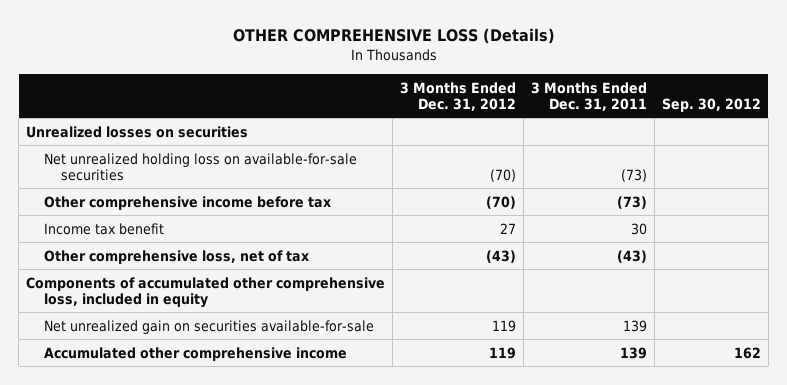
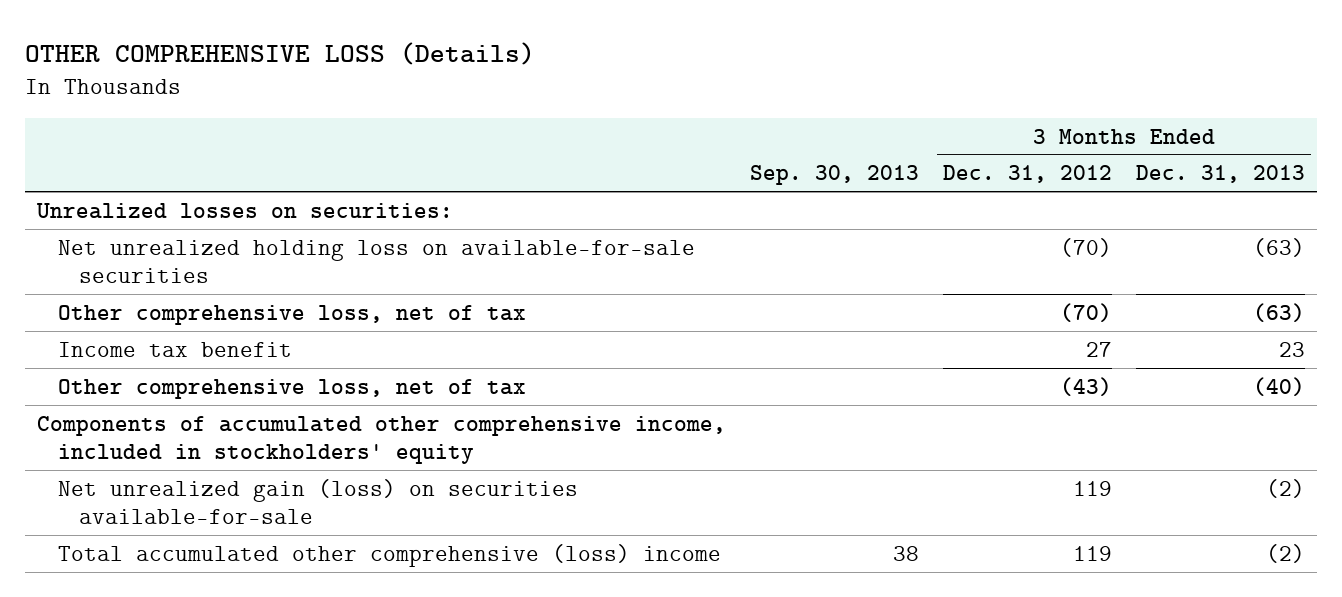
[530,81,647,111] 3 Months Ended Dec. 31, 2011 -> none
[661,97,761,112] Sep. 30, 2012 -> none
none -> [749,165,919,186] Sep. 30, 2013
none -> [1135,165,1305,184] Dec. 31, 2013
[26,125,249,138] Unrealized losses on securities -> [35,202,453,219] Unrealized losses on securities:
[43,195,331,210] Other comprehensive income before tax -> [57,304,526,325] Other comprehensive loss, net of tax
[26,276,386,309] Components of accumulated other comprehensive loss, included in equity -> [36,415,726,464] Components of accumulated other comprehensive income, included in stockholders' equity
[43,319,374,334] Net unrealized gain on securities available-for-sale -> [57,478,578,524] Net unrealized gain (loss) on securities available-for-sale
[43,346,347,361] Accumulated other comprehensive income -> [57,543,721,567] Total accumulated other comprehensive (loss) income

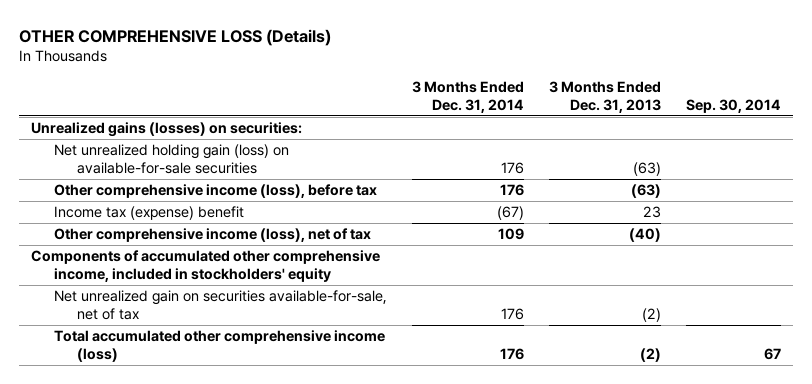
[749,165,919,186] Sep. 30, 2013 -> none
[942,165,1112,184] Dec. 31, 2012 -> none
none -> [412,81,525,113] 3 Months Ended Dec. 31, 2014
none -> [685,98,781,113] Sep. 30, 2014
[35,202,453,219] Unrealized losses on securities: -> [31,122,303,138] Unrealized gains (losses) on securities:
[57,239,695,283] Net unrealized holding loss on available-for-sale securities -> [54,144,290,175] Net unrealized holding gain (loss) on available-for-sale securities
[57,304,526,325] Other comprehensive loss, net of tax -> [54,184,378,199] Other comprehensive income (loss), before tax
[57,341,292,357] Income tax benefit -> [54,206,245,221] Income tax (expense) benefit
[57,378,526,399] Other comprehensive loss, net of tax -> [54,228,372,243] Other comprehensive income (loss), net of tax
[57,478,578,524] Net unrealized gain (loss) on securities available-for-sale -> [54,290,388,321] Net unrealized gain on securities available-for-sale, net of tax
[57,543,721,567] Total accumulated other comprehensive (loss) income -> [54,330,386,363] Total accumulated other comprehensive income (loss)

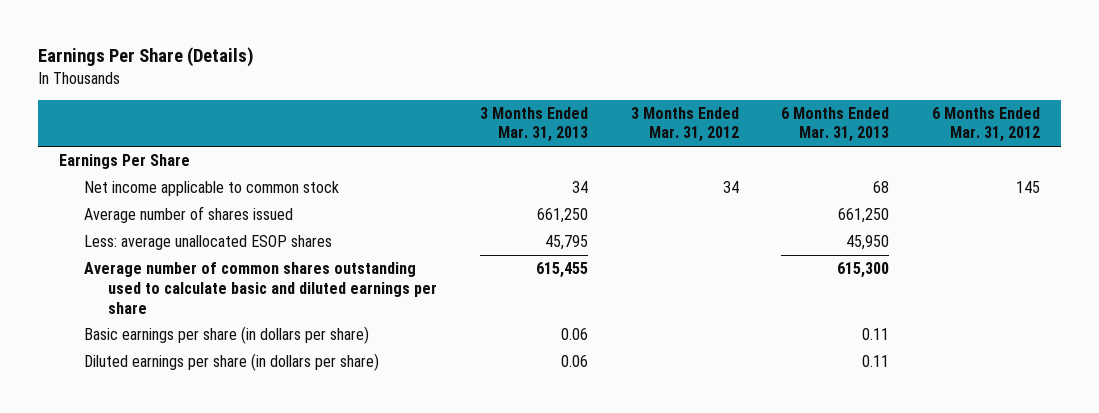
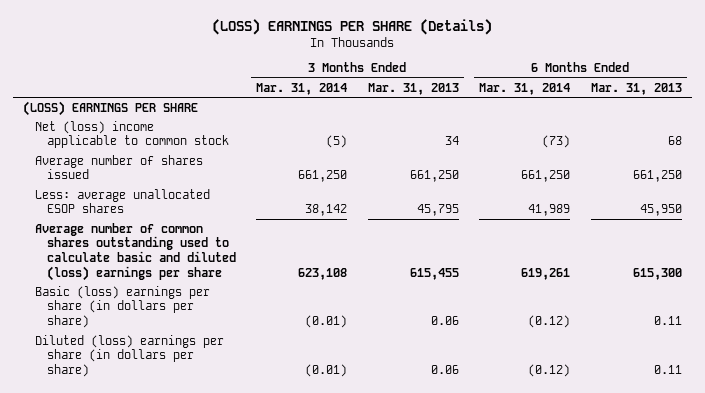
[37,47,254,68] Earnings Per Share (Details) -> [212,19,493,36] (LOSS) EARNINGS PER SHARE (Details)
[630,106,739,143] 3 Months Ended Mar. 31, 2012 -> none
[931,106,1040,143] 6 Months Ended Mar. 31, 2012 -> none
none -> [256,82,348,95] Mar. 31, 2014
none -> [479,82,571,95] Mar. 31, 2014
[58,154,190,170] Earnings Per Share -> [23,100,199,116] (LOSS) EARNINGS PER SHARE
[83,181,339,197] Net income applicable to common stock -> [34,120,229,149] Net (loss) income applicable to common stock
[83,262,438,314] Average number of common shares outstanding used to calculate basic and diluted earnings per share -> [34,222,236,281] Average number of common shares outstanding used to calculate basic and diluted (loss) earnings per share
[83,326,369,345] Basic earnings per share (in dollars per share) -> [34,285,210,329] Basic (loss) earnings per share (in dollars per share)
[83,353,379,372] Diluted earnings per share (in dollars per share) -> [34,334,224,378] Diluted (loss) earnings per share (in dollars per share)

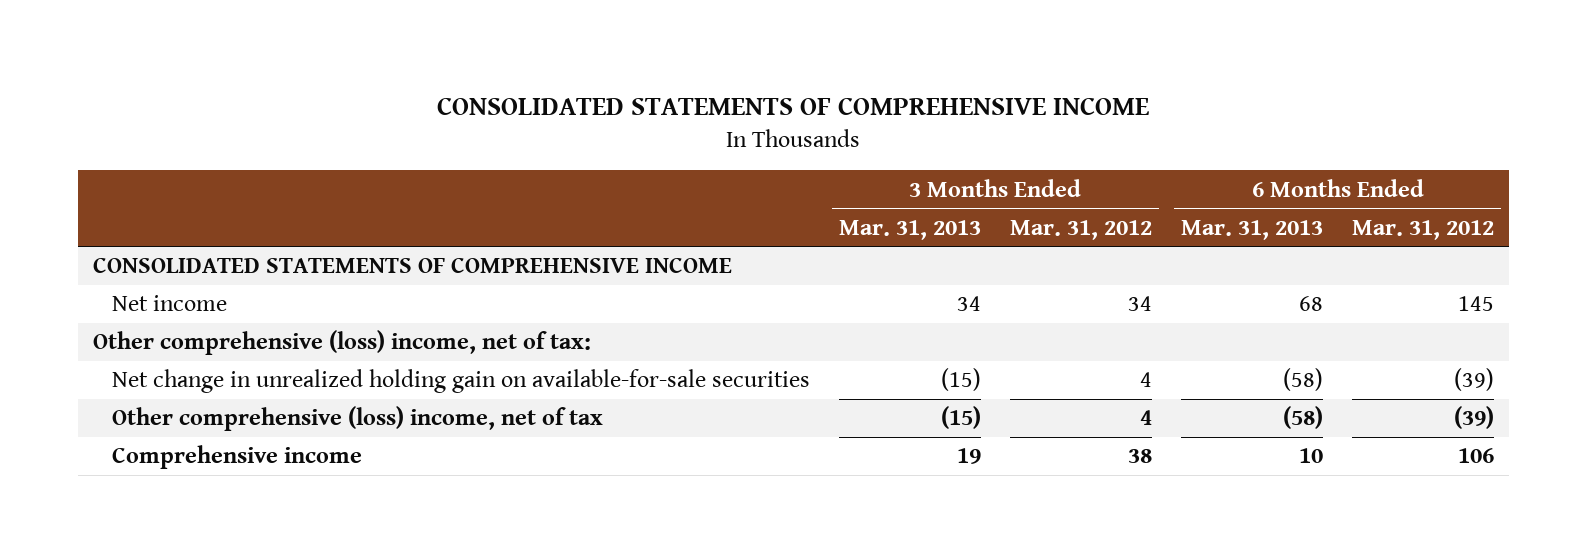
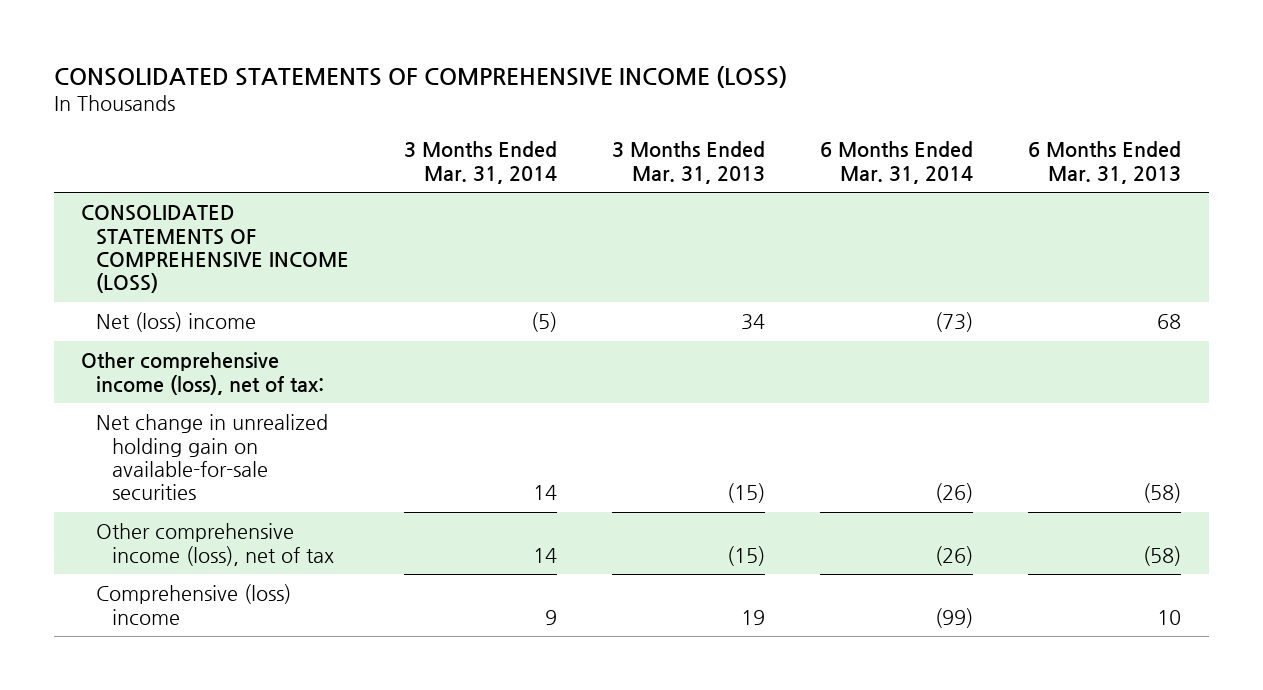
[437,96,1150,115] CONSOLIDATED STATEMENTS OF COMPREHENSIVE INCOME -> [53,66,787,89] CONSOLIDATED STATEMENTS OF COMPREHENSIVE INCOME (LOSS)
[1009,219,1152,240] Mar. 31, 2012 -> none
[1352,219,1495,240] Mar. 31, 2012 -> none
none -> [404,141,558,184] 3 Months Ended Mar. 31, 2014
none -> [820,141,974,184] 6 Months Ended Mar. 31, 2014
[92,258,732,274] CONSOLIDATED STATEMENTS OF COMPREHENSIVE INCOME -> [81,205,350,294] CONSOLIDATED STATEMENTS OF COMPREHENSIVE INCOME (LOSS)
[111,295,227,312] Net income -> [96,312,257,333] Net (loss) income
[92,330,591,356] Other comprehensive (loss) income, net of tax: -> [81,352,325,395] Other comprehensive income (loss), net of tax:
[111,406,603,432] Other comprehensive (loss) income, net of tax -> [96,523,334,566] Other comprehensive income (loss), net of tax
[111,445,362,470] Comprehensive income -> [96,584,292,625] Comprehensive (loss) income

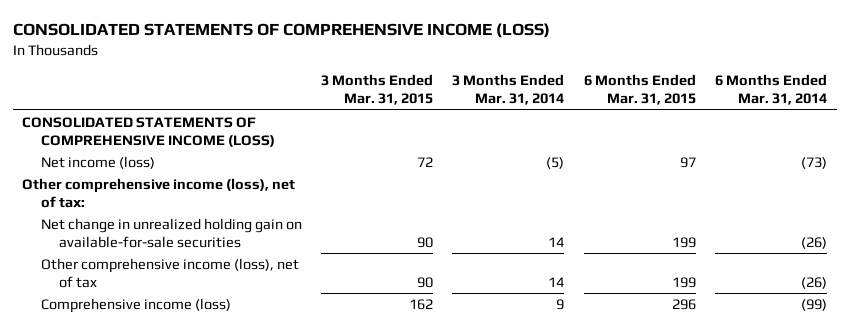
[612,141,766,184] 3 Months Ended Mar. 31, 2013 -> none
[1028,141,1182,184] 6 Months Ended Mar. 31, 2013 -> none
none -> [320,74,433,106] 3 Months Ended Mar. 31, 2015
none -> [583,74,696,106] 6 Months Ended Mar. 31, 2015
[96,312,257,333] Net (loss) income -> [40,155,155,169] Net income (loss)
[96,584,292,625] Comprehensive (loss) income -> [40,297,231,313] Comprehensive income (loss)

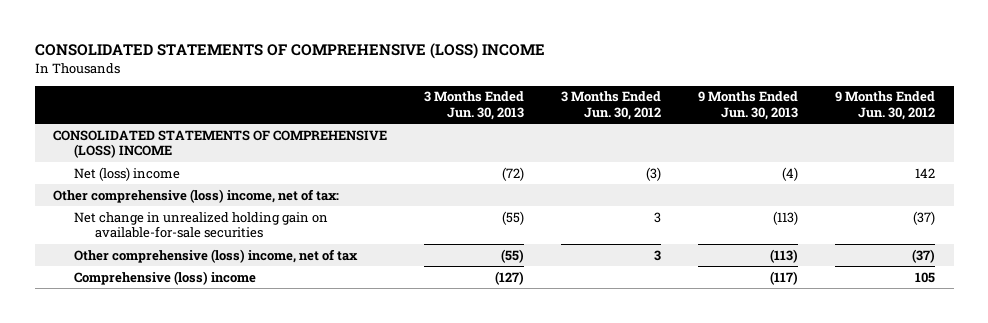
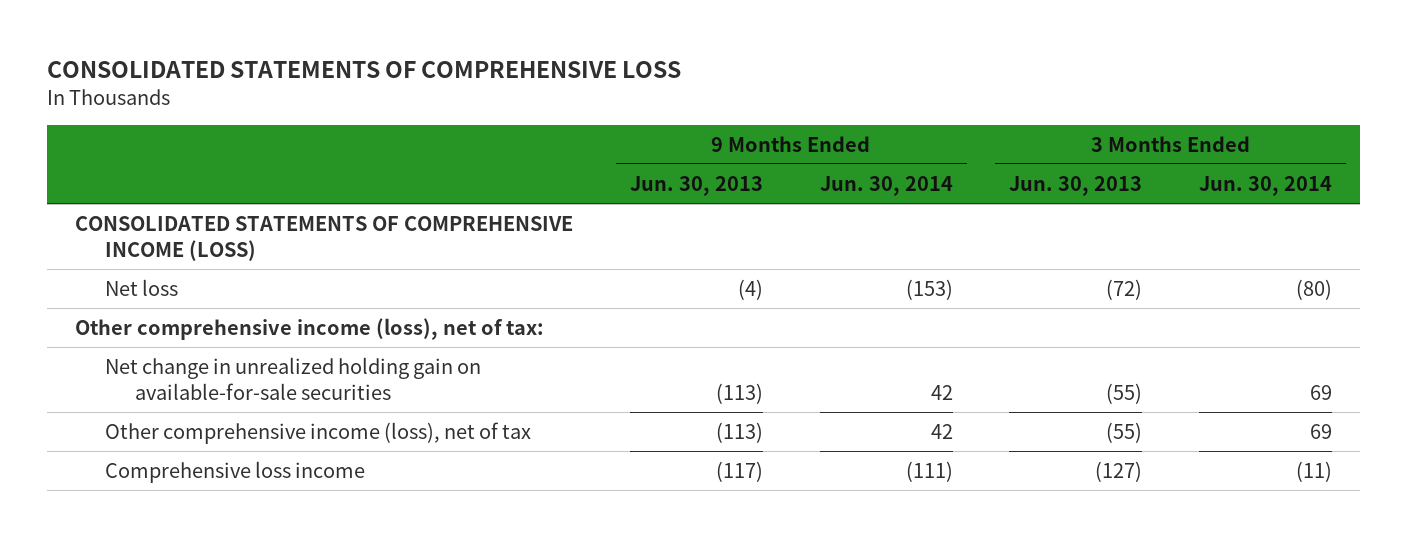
[34,42,545,59] CONSOLIDATED STATEMENTS OF COMPREHENSIVE (LOSS) INCOME -> [46,60,681,78] CONSOLIDATED STATEMENTS OF COMPREHENSIVE LOSS
[561,91,662,120] 3 Months Ended Jun. 30, 2012 -> none
[835,91,936,120] 9 Months Ended Jun. 30, 2012 -> none
none -> [819,175,953,196] Jun. 30, 2014
none -> [1199,175,1333,196] Jun. 30, 2014
[53,129,388,159] CONSOLIDATED STATEMENTS OF COMPREHENSIVE (LOSS) INCOME -> [75,215,574,261] CONSOLIDATED STATEMENTS OF COMPREHENSIVE INCOME (LOSS)
[73,166,180,181] Net (loss) income -> [105,278,179,296] Net loss
[53,188,340,203] Other comprehensive (loss) income, net of tax: -> [75,317,545,340] Other comprehensive income (loss), net of tax:
[73,248,358,263] Other comprehensive (loss) income, net of tax -> [105,421,532,444] Other comprehensive income (loss), net of tax
[73,270,256,285] Comprehensive (loss) income -> [105,460,366,483] Comprehensive loss income

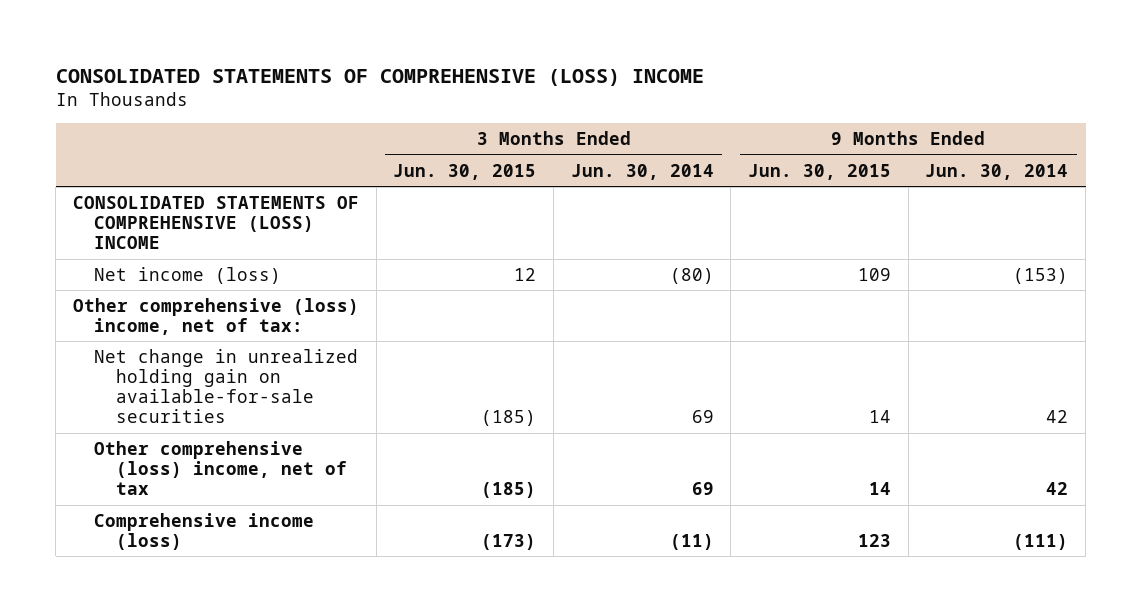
[46,60,681,78] CONSOLIDATED STATEMENTS OF COMPREHENSIVE LOSS -> [55,68,704,86] CONSOLIDATED STATEMENTS OF COMPREHENSIVE (LOSS) INCOME
[630,175,764,196] Jun. 30, 2013 -> none
[1009,175,1143,196] Jun. 30, 2013 -> none
none -> [393,163,537,180] Jun. 30, 2015
none -> [748,163,892,180] Jun. 30, 2015
[75,215,574,261] CONSOLIDATED STATEMENTS OF COMPREHENSIVE INCOME (LOSS) -> [73,195,360,250] CONSOLIDATED STATEMENTS OF COMPREHENSIVE (LOSS) INCOME
[105,278,179,296] Net loss -> [94,266,282,284] Net income (loss)
[75,317,545,340] Other comprehensive income (loss), net of tax: -> [73,297,360,335] Other comprehensive (loss) income, net of tax:
[105,421,532,444] Other comprehensive income (loss), net of tax -> [94,440,347,496] Other comprehensive (loss) income, net of tax
[105,460,366,483] Comprehensive loss income -> [94,512,315,550] Comprehensive income (loss)

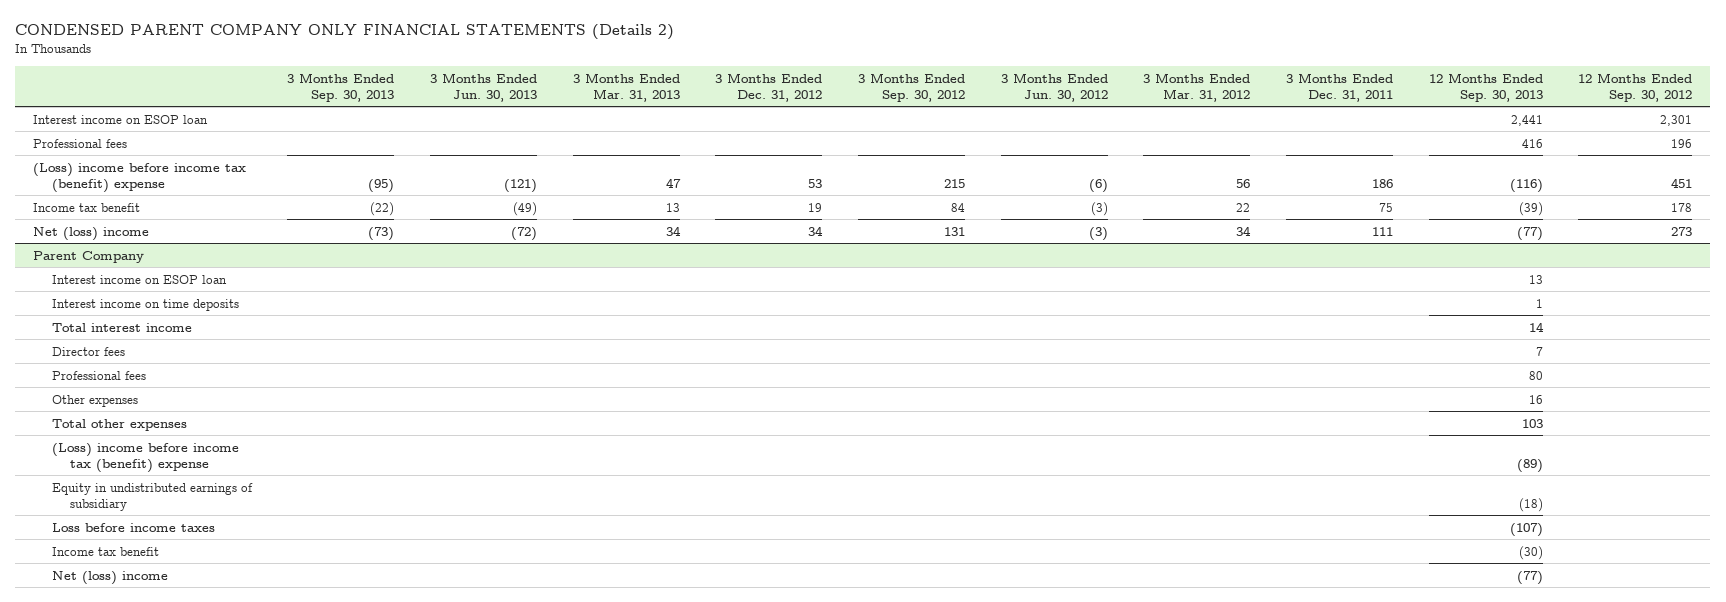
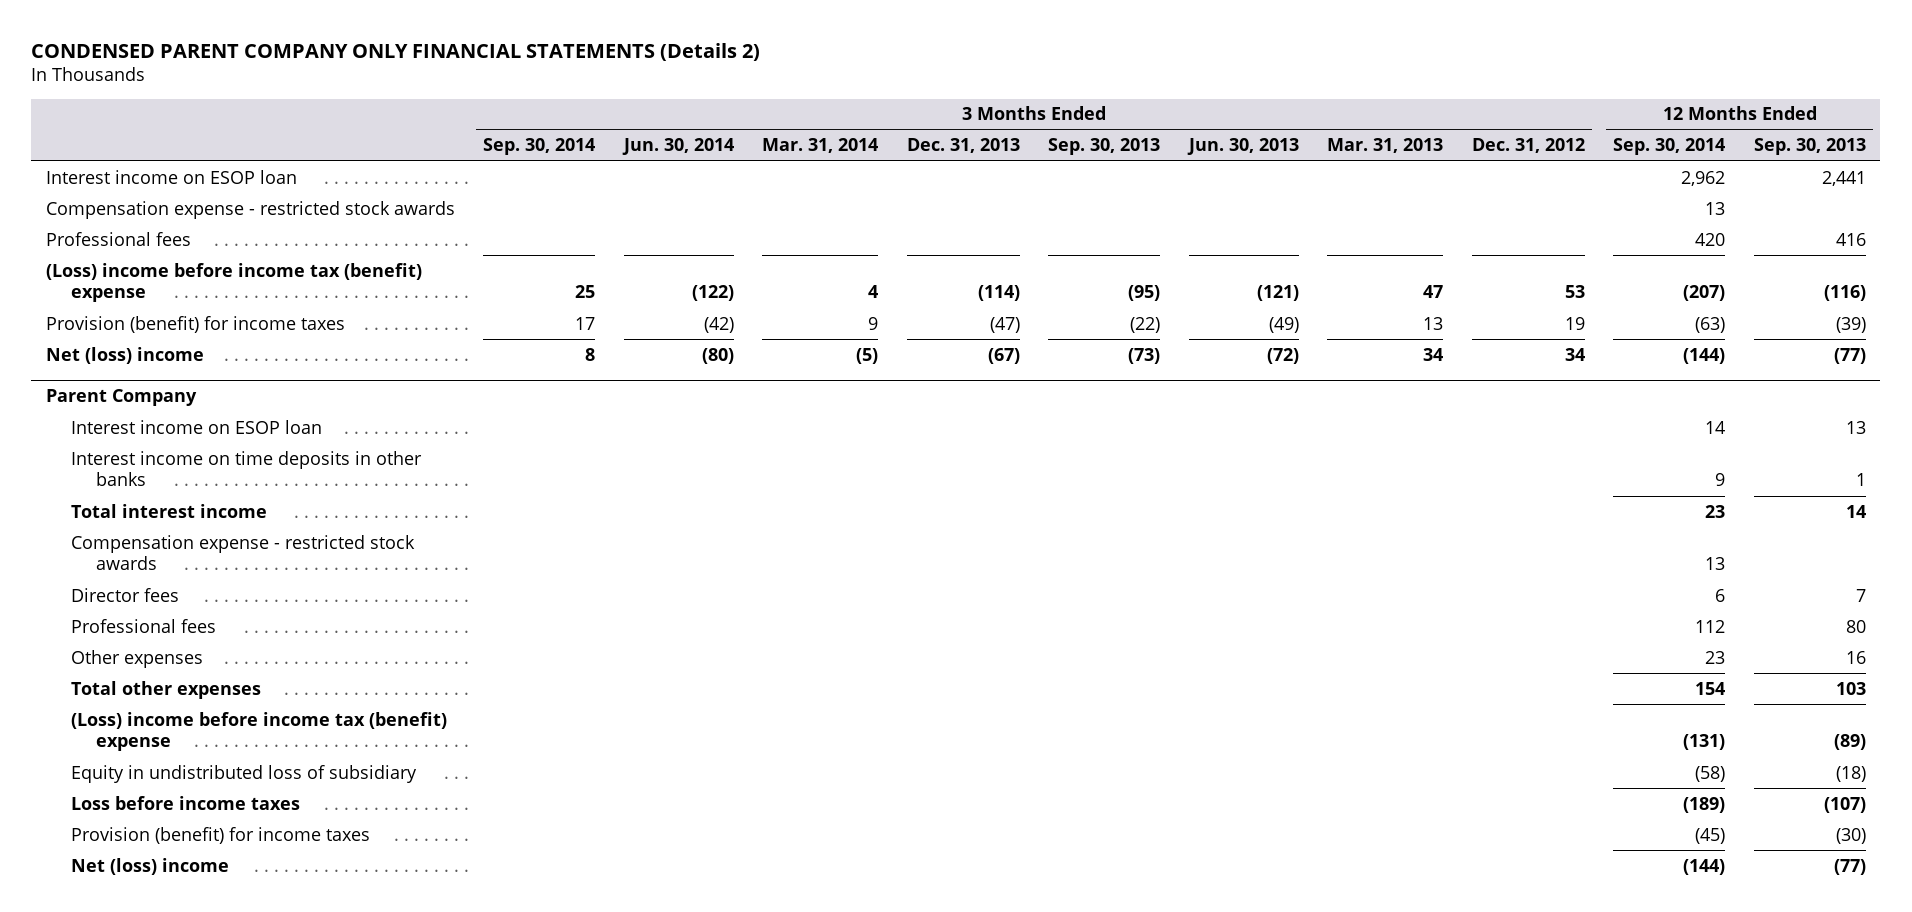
[857,72,965,102] 3 Months Ended Sep. 30, 2012 -> none
[1000,72,1108,102] 3 Months Ended Jun. 30, 2012 -> none
[1143,72,1251,102] 3 Months Ended Mar. 31, 2012 -> none
[1285,72,1393,102] 3 Months Ended Dec. 31, 2011 -> none
[1578,72,1693,102] 12 Months Ended Sep. 30, 2012 -> none
none -> [483,138,596,156] Sep. 30, 2014
none -> [621,138,734,156] Jun. 30, 2014
none -> [762,138,879,154] Mar. 31, 2014
none -> [906,138,1020,154] Dec. 31, 2013
none -> [1613,138,1726,156] Sep. 30, 2014
none -> [45,200,455,219] Compensation expense - restricted stock awards
[33,202,141,212] Income tax benefit -> [45,315,345,333] Provision (benefit) for income taxes
[51,298,239,311] Interest income on time deposits -> [70,450,422,487] Interest income on time deposits in other banks
none -> [70,534,415,571] Compensation expense - restricted stock awards
[51,482,253,511] Equity in undistributed earnings of subsidiary -> [70,764,417,783] Equity in undistributed loss of subsidiary
[51,546,159,556] Income tax benefit -> [70,826,370,844] Provision (benefit) for income taxes

